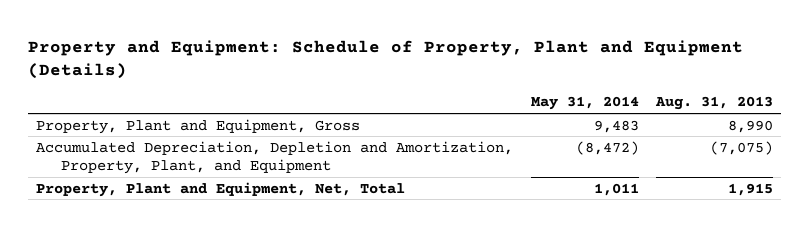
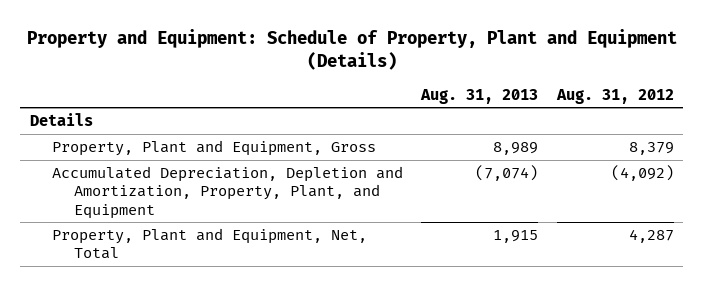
[530,96,639,111] May 31, 2014 -> none
none -> [555,88,674,104] Aug. 31, 2012
none -> [29,113,93,127] Details
[727,119,773,133] 8,990 -> [493,142,539,156] 8,989
[709,140,773,155] (7,075) -> [475,165,539,182] (7,074)

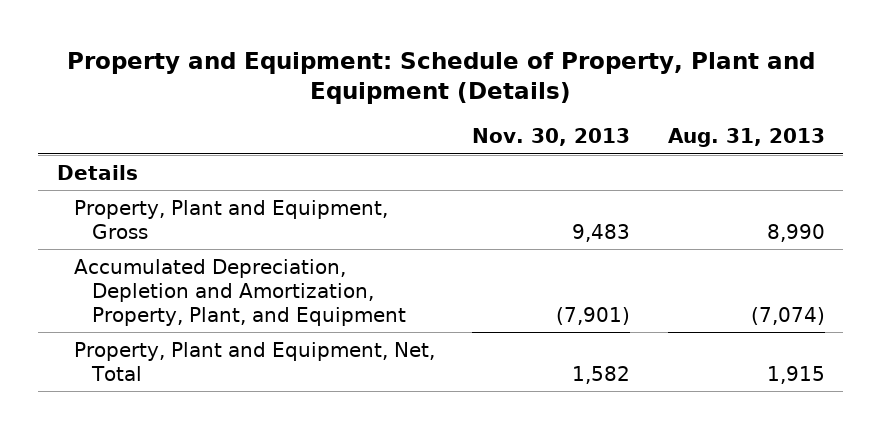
[555,88,674,104] Aug. 31, 2012 -> none
none -> [472,128,631,147] Nov. 30, 2013
[493,142,539,156] 8,989 -> [766,223,825,242] 8,990

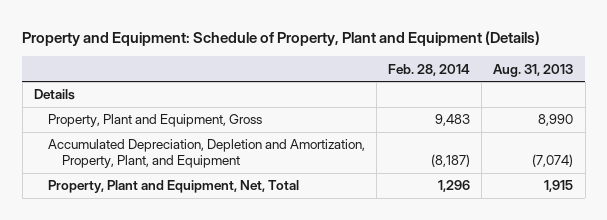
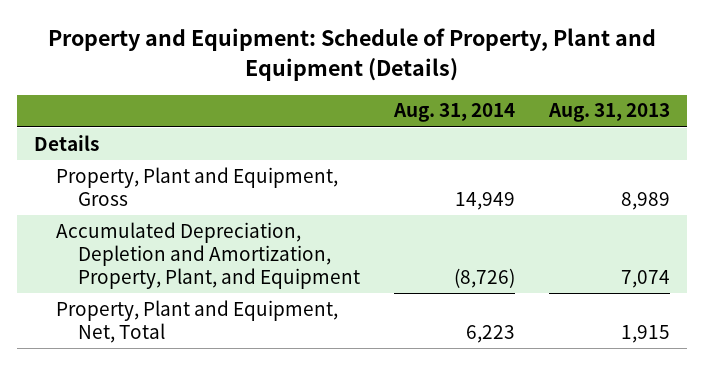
[388,63,471,76] Feb. 28, 2014 -> none
none -> [392,103,515,123] Aug. 31, 2014
[538,114,574,127] 8,990 -> [620,191,670,210] 8,989
[532,154,574,168] (7,074) -> [620,269,670,288] 7,074

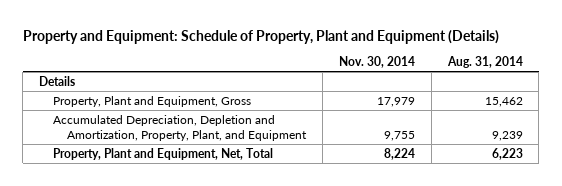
[547,103,670,123] Aug. 31, 2013 -> none
none -> [338,56,415,69] Nov. 30, 2014
[454,191,515,210] 14,949 -> [484,96,523,107] 15,462
[453,267,515,288] (8,726) -> [491,130,523,141] 9,239

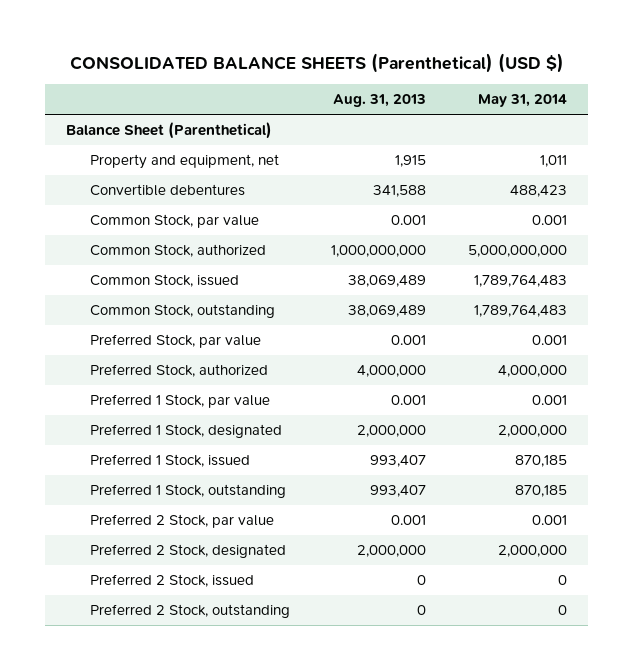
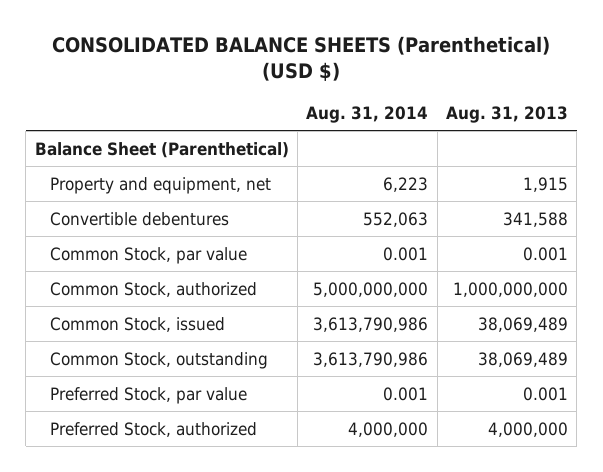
[477,94,567,108] May 31, 2014 -> none
none -> [306,106,429,124] Aug. 31, 2014
[89,394,270,409] Preferred 1 Stock, par value -> none
[89,424,282,439] Preferred 1 Stock, designated -> none
[89,454,250,468] Preferred 1 Stock, issued -> none
[89,484,286,499] Preferred 1 Stock, outstanding -> none
[89,514,274,529] Preferred 2 Stock, par value -> none
[89,544,286,559] Preferred 2 Stock, designated -> none
[89,574,254,588] Preferred 2 Stock, issued -> none
[89,604,290,619] Preferred 2 Stock, outstanding -> none

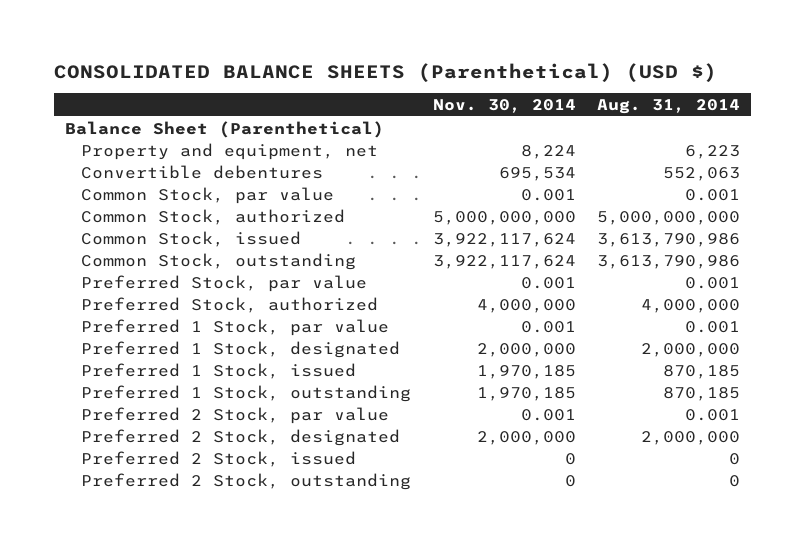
[446,106,569,124] Aug. 31, 2013 -> none
none -> [432,98,576,113] Nov. 30, 2014
none -> [80,318,389,336] Preferred 1 Stock, par value
none -> [80,340,400,358] Preferred 1 Stock, designated
none -> [80,362,356,379] Preferred 1 Stock, issued
none -> [80,384,411,402] Preferred 1 Stock, outstanding
none -> [80,406,389,424] Preferred 2 Stock, par value
none -> [80,428,400,446] Preferred 2 Stock, designated
none -> [80,450,356,467] Preferred 2 Stock, issued
none -> [80,472,411,490] Preferred 2 Stock, outstanding

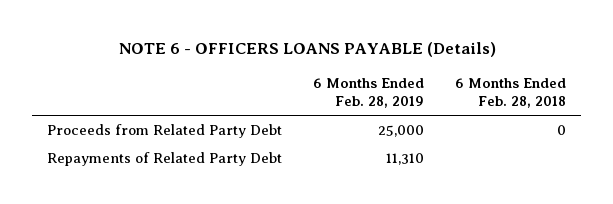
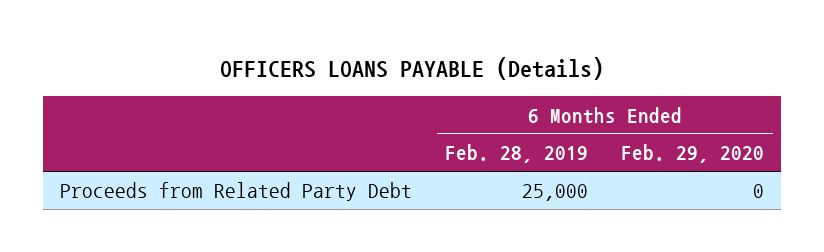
[118,42,496,58] NOTE 6 - OFFICERS LOANS PAYABLE (Details) -> [220,56,605,80] OFFICERS LOANS PAYABLE (Details)
[454,77,566,109] 6 Months Ended Feb. 28, 2018 -> none
none -> [621,144,765,164] Feb. 29, 2020
[47,151,283,166] Repayments of Related Party Debt -> none

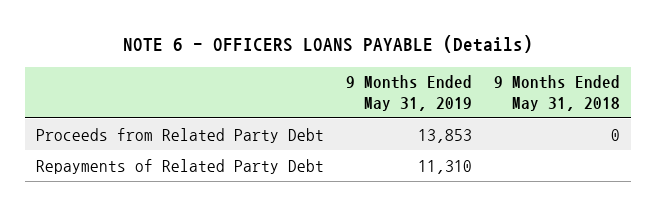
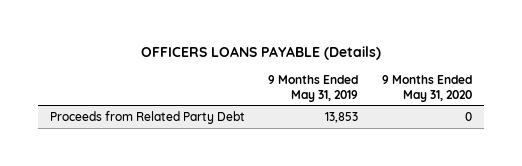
[123,35,534,54] NOTE 6 - OFFICERS LOANS PAYABLE (Details) -> [140,45,381,60] OFFICERS LOANS PAYABLE (Details)
[494,75,621,111] 9 Months Ended May 31, 2018 -> none
none -> [381,75,472,102] 9 Months Ended May 31, 2020
[36,158,325,174] Repayments of Related Party Debt -> none

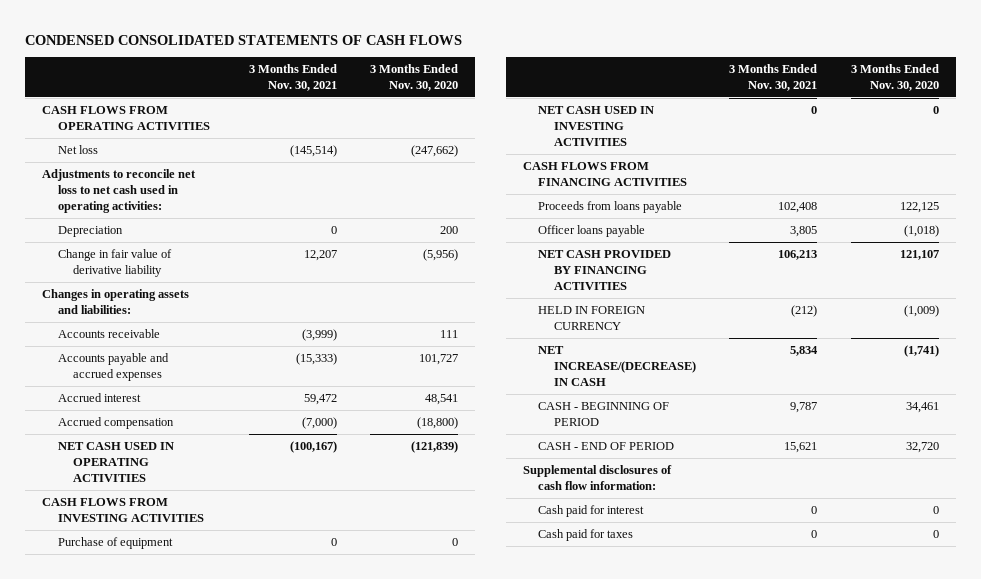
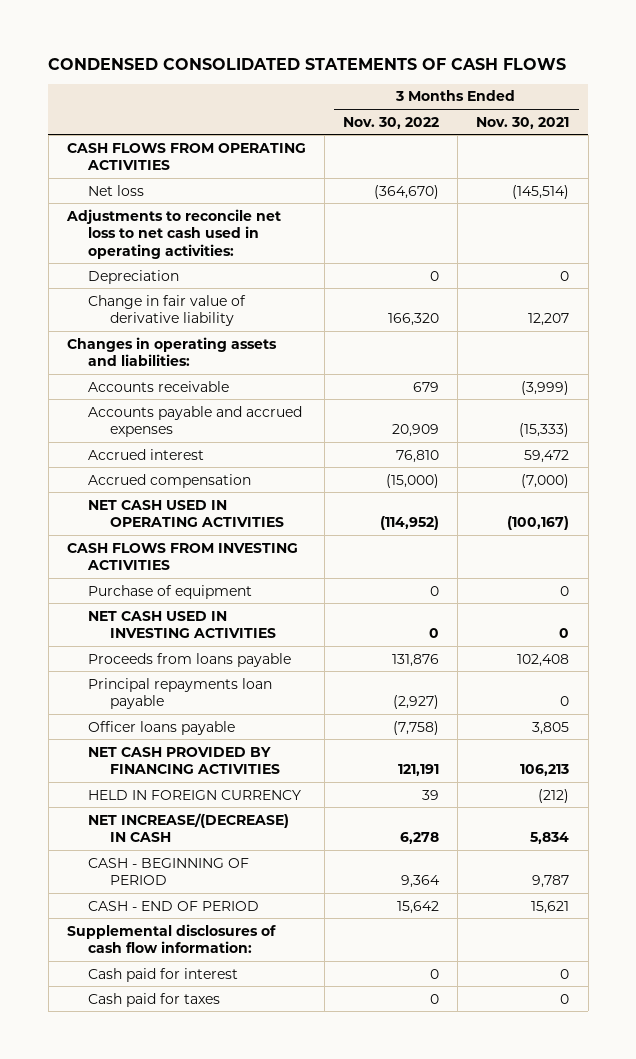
[370,63,459,92] 3 Months Ended Nov. 30, 2020 -> none
none -> [343,116,440,129] Nov. 30, 2022
[522,161,688,187] CASH FLOWS FROM FINANCING ACTIVITIES -> none
none -> [88,677,273,710] Principal repayments loan payable

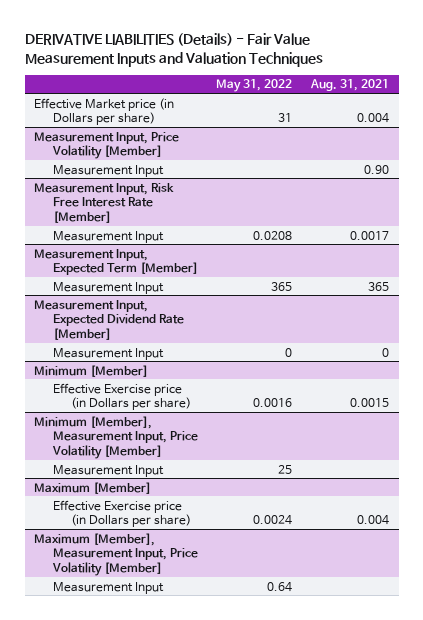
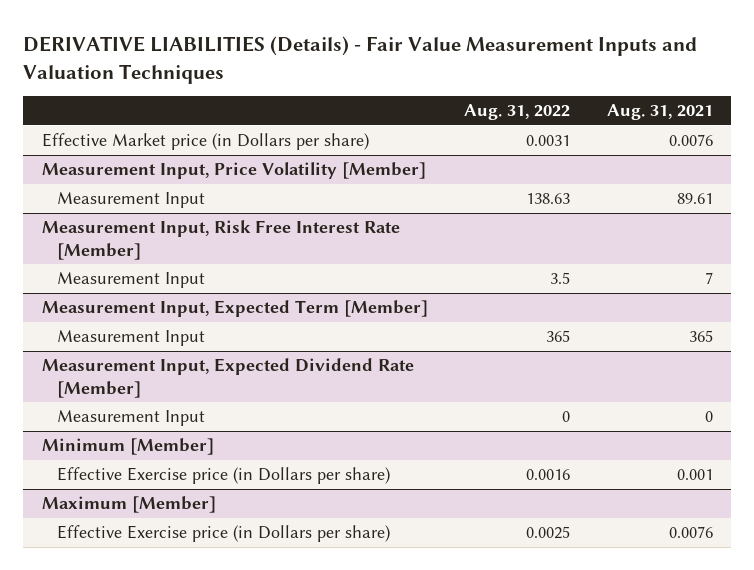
[216,79,293,93] May 31, 2022 -> none
none -> [464,104,571,121] Aug. 31, 2022
[357,113,390,124] 0.004 -> [668,134,713,147] 0.0076
[364,164,390,174] 0.90 -> [676,193,713,205] 89.61
[350,230,390,240] 0.0017 -> [704,272,713,285] 7
[34,415,198,459] Minimum [Member], Measurement Input, Price Volatility [Member] -> none
[52,464,164,477] Measurement Input -> none
[350,398,390,408] 0.0015 -> [676,469,713,481] 0.001
[34,532,198,576] Maximum [Member], Measurement Input, Price Volatility [Member] -> none
[52,581,164,594] Measurement Input -> none
[357,515,390,526] 0.004 -> [668,526,713,539] 0.0076

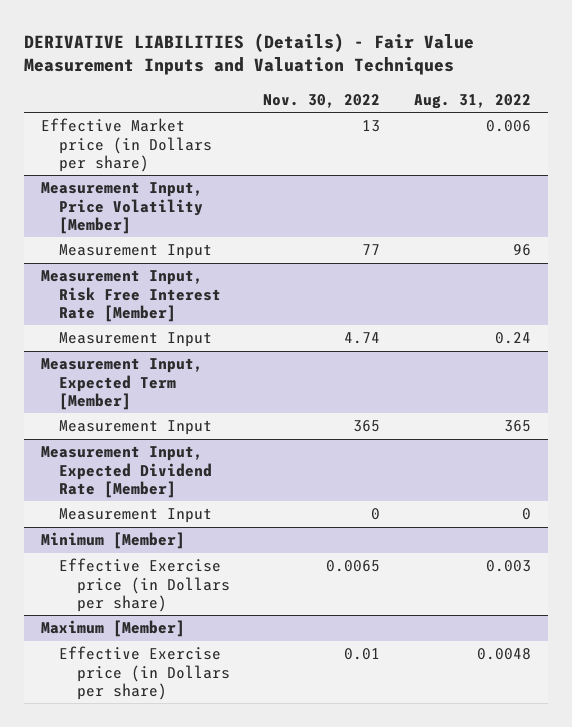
[606,104,713,121] Aug. 31, 2021 -> none
none -> [263,93,381,108] Nov. 30, 2022
[526,135,571,147] 0.0031 -> [486,120,532,133] 0.006
[526,193,571,205] 138.63 -> [513,244,532,257] 96
[550,272,571,285] 3.5 -> [495,332,532,345] 0.24
[526,469,571,481] 0.0016 -> [486,560,532,573] 0.003
[526,526,571,540] 0.0025 -> [477,648,532,661] 0.0048

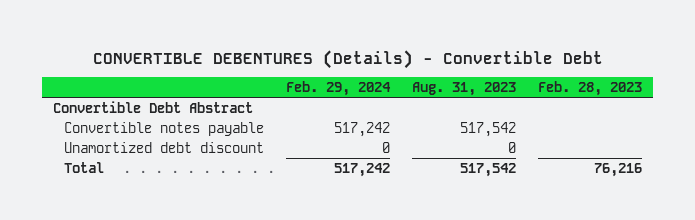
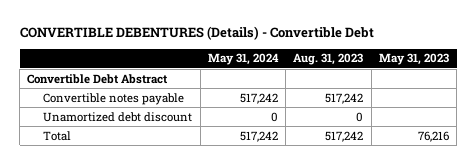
[286,81,392,97] Feb. 29, 2024 -> none
[538,81,643,97] Feb. 28, 2023 -> none
none -> [207,53,279,66] May 31, 2024
none -> [378,53,449,66] May 31, 2023
[460,121,517,137] 517,542 -> [325,92,364,104] 517,242
[460,162,517,177] 517,542 -> [325,130,364,142] 517,242

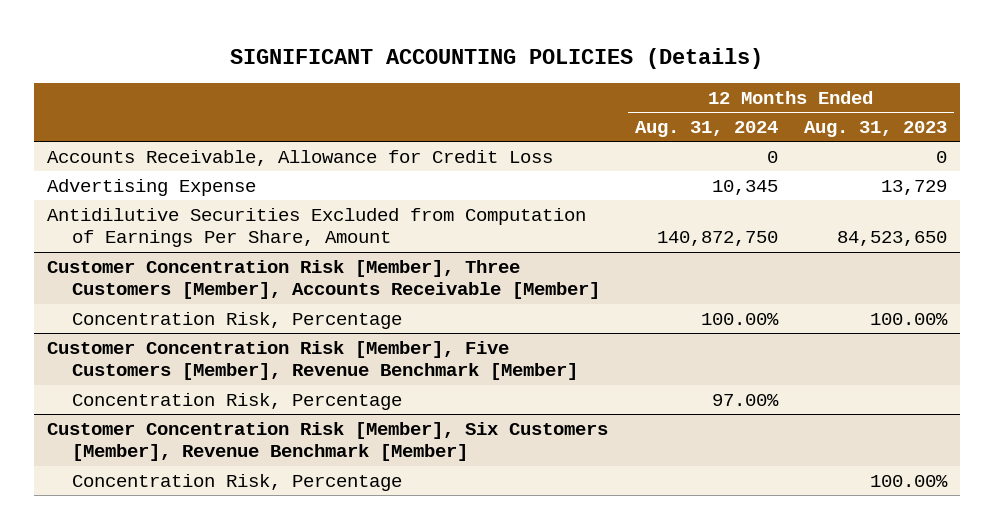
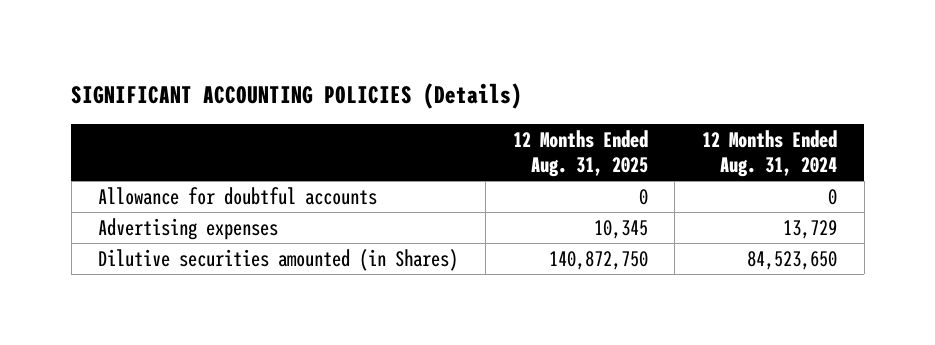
[804,121,948,138] Aug. 31, 2023 -> none
none -> [512,129,648,178] 12 Months Ended Aug. 31, 2025
[47,207,587,248] Antidilutive Securities Excluded from Computation of Earnings Per Share, Amount -> none
[47,259,601,300] Customer Concentration Risk [Member], Three Customers [Member], Accounts Receivable [Member] -> none
[72,311,403,329] Concentration Risk, Percentage -> none
[47,340,579,381] Customer Concentration Risk [Member], Five Customers [Member], Revenue Benchmark [Member] -> none
[72,392,403,410] Concentration Risk, Percentage -> none
[47,421,609,462] Customer Concentration Risk [Member], Six Customers [Member], Revenue Benchmark [Member] -> none
[72,473,403,491] Concentration Risk, Percentage -> none
[47,149,554,166] Accounts Receivable, Allowance for Credit Loss -> [98,186,378,205] Allowance for doubtful accounts
[47,178,257,196] Advertising Expense -> [98,217,279,240] Advertising expenses
[711,179,778,195] 10,345 -> [782,219,837,239] 13,729
none -> [98,248,459,271] Dilutive securities amounted (in Shares)

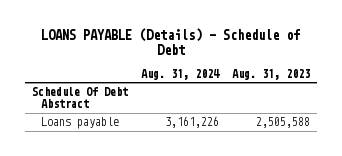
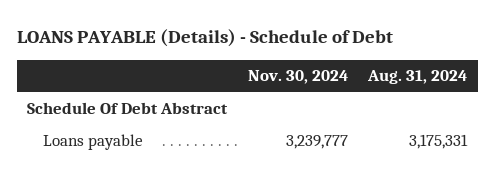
[232,68,311,80] Aug. 31, 2023 -> none
none -> [247,70,348,85] Nov. 30, 2024
[165,116,220,129] 3,161,226 -> [409,133,469,149] 3,175,331

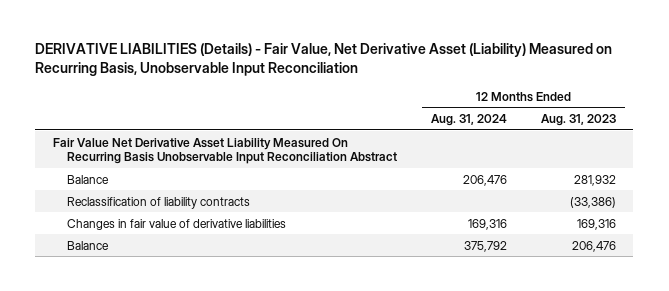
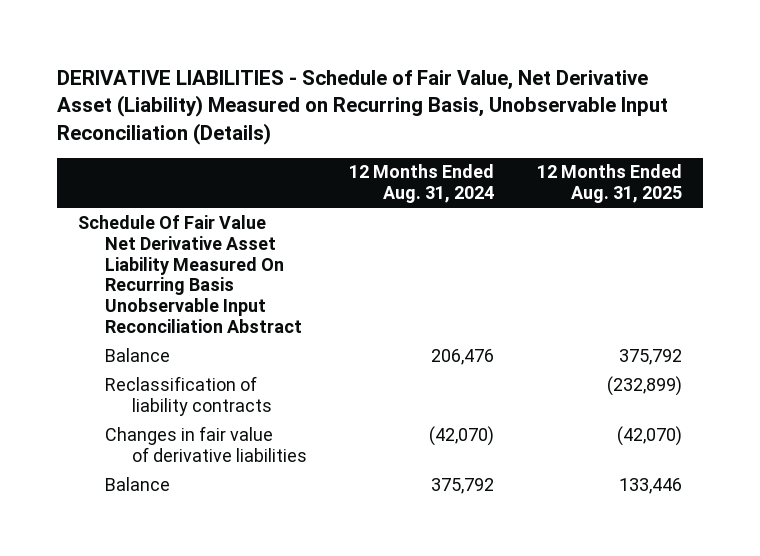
[35,43,613,76] DERIVATIVE LIABILITIES (Details) - Fair Value, Net Derivative Asset (Liability) Measured on Recurring Basis, Unobservable Input Reconciliation -> [57,69,669,146] DERIVATIVE LIABILITIES - Schedule of Fair Value, Net Derivative Asset (Liability) Measured on Recurring Basis, Unobservable Input Reconciliation (Details)
[541,114,617,127] Aug. 31, 2023 -> none
none -> [536,164,682,204] 12 Months Ended Aug. 31, 2025
[52,137,397,164] Fair Value Net Derivative Asset Liability Measured On Recurring Basis Unobservable Input Reconciliation Abstract -> [78,214,303,334] Schedule Of Fair Value Net Derivative Asset Liability Measured On Recurring Basis Unobservable Input Reconciliation Abstract
[467,218,507,230] 169,316 -> [429,425,495,446] (42,070)

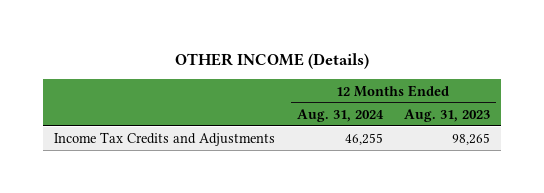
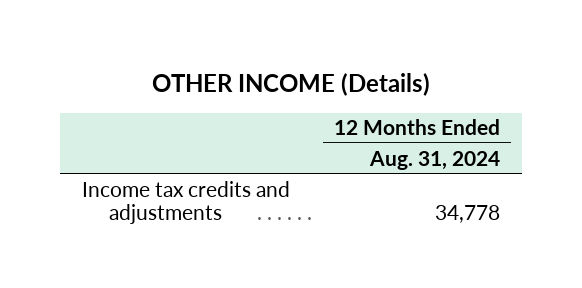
[404,108,491,122] Aug. 31, 2023 -> none
[53,132,275,147] Income Tax Credits and Adjustments -> [82,180,291,225] Income tax credits and adjustments
[344,133,383,146] 46,255 -> [434,205,500,224] 34,778

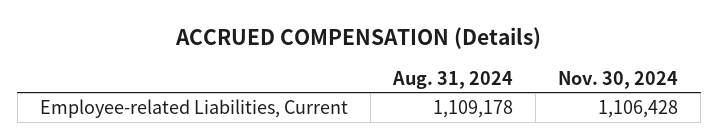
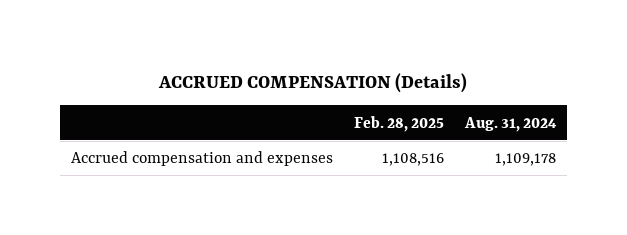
[558,70,679,89] Nov. 30, 2024 -> none
none -> [353,115,444,132] Feb. 28, 2025
[39,99,348,119] Employee-related Liabilities, Current -> [70,151,333,167] Accrued compensation and expenses

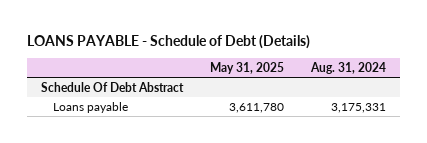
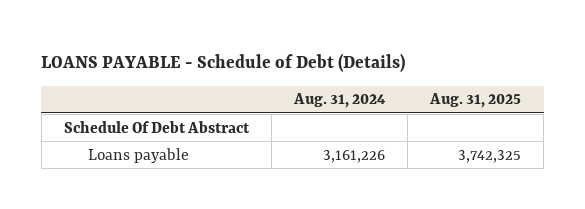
[210,61,285,74] May 31, 2025 -> none
none -> [429,93,522,109] Aug. 31, 2025
[331,102,387,113] 3,175,331 -> [322,149,385,163] 3,161,226

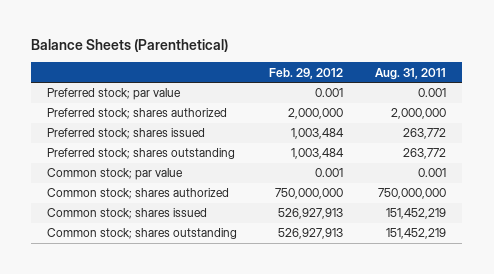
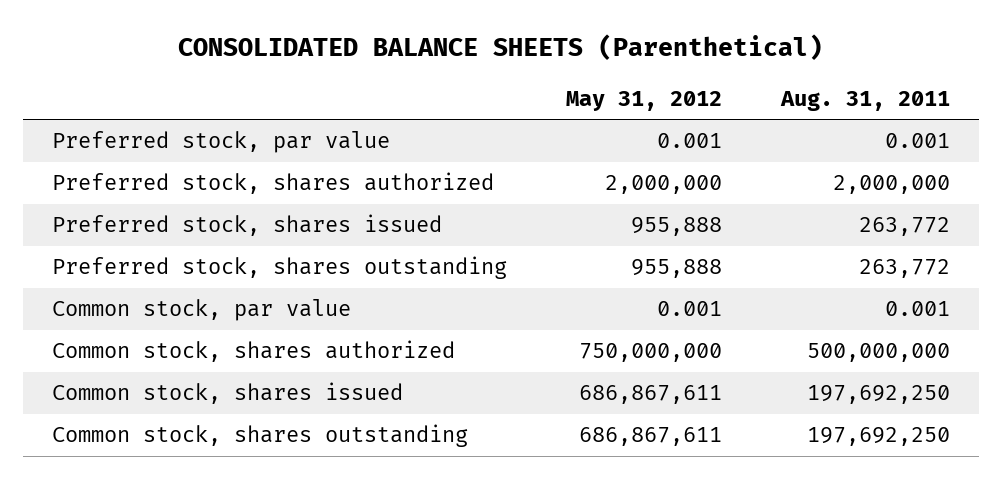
[31,39,229,53] Balance Sheets (Parenthetical) -> [178,34,824,61] CONSOLIDATED BALANCE SHEETS (Parenthetical)
[269,67,344,79] Feb. 29, 2012 -> none
none -> [566,90,723,111] May 31, 2012
[47,88,182,101] Preferred stock; par value -> [52,131,391,154] Preferred stock, par value
[47,108,228,120] Preferred stock; shares authorized -> [52,172,495,195] Preferred stock, shares authorized
[47,128,206,140] Preferred stock; shares issued -> [52,214,443,237] Preferred stock, shares issued
[47,148,236,160] Preferred stock; shares outstanding -> [52,256,508,280] Preferred stock, shares outstanding
[47,168,184,181] Common stock; par value -> [52,299,352,322] Common stock, par value
[47,188,230,200] Common stock; shares authorized -> [52,340,456,363] Common stock, shares authorized
[378,188,447,200] 750,000,000 -> [806,343,950,363] 500,000,000
[47,208,208,220] Common stock; shares issued -> [52,382,404,405] Common stock, shares issued
[386,208,447,220] 151,452,219 -> [806,385,950,405] 197,692,250
[47,228,238,240] Common stock; shares outstanding -> [52,424,469,448] Common stock, shares outstanding
[386,228,447,240] 151,452,219 -> [806,427,950,447] 197,692,250

